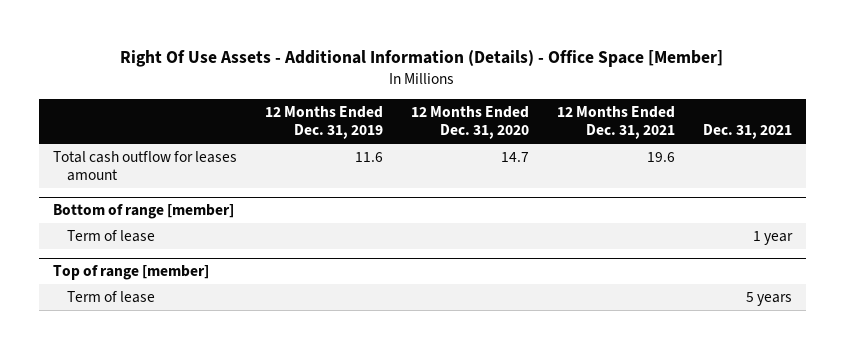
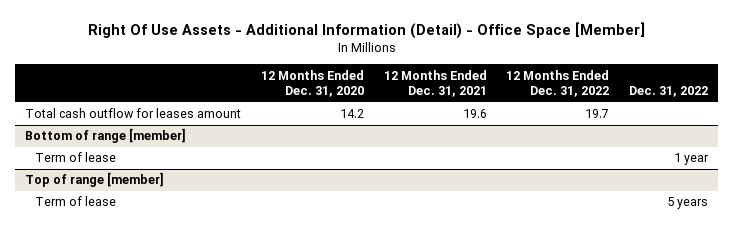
[120,49,724,67] Right Of Use Assets - Additional Information (Details) - Office Space [Member] -> [87,21,645,39] Right Of Use Assets - Additional Information (Detail) - Office Space [Member]
[265,105,384,140] 12 Months Ended Dec. 31, 2019 -> none
[702,124,792,140] Dec. 31, 2021 -> none
none -> [506,69,610,98] 12 Months Ended Dec. 31, 2022
none -> [629,86,709,98] Dec. 31, 2022
[500,151,529,162] 14.7 -> [339,109,364,119] 14.2

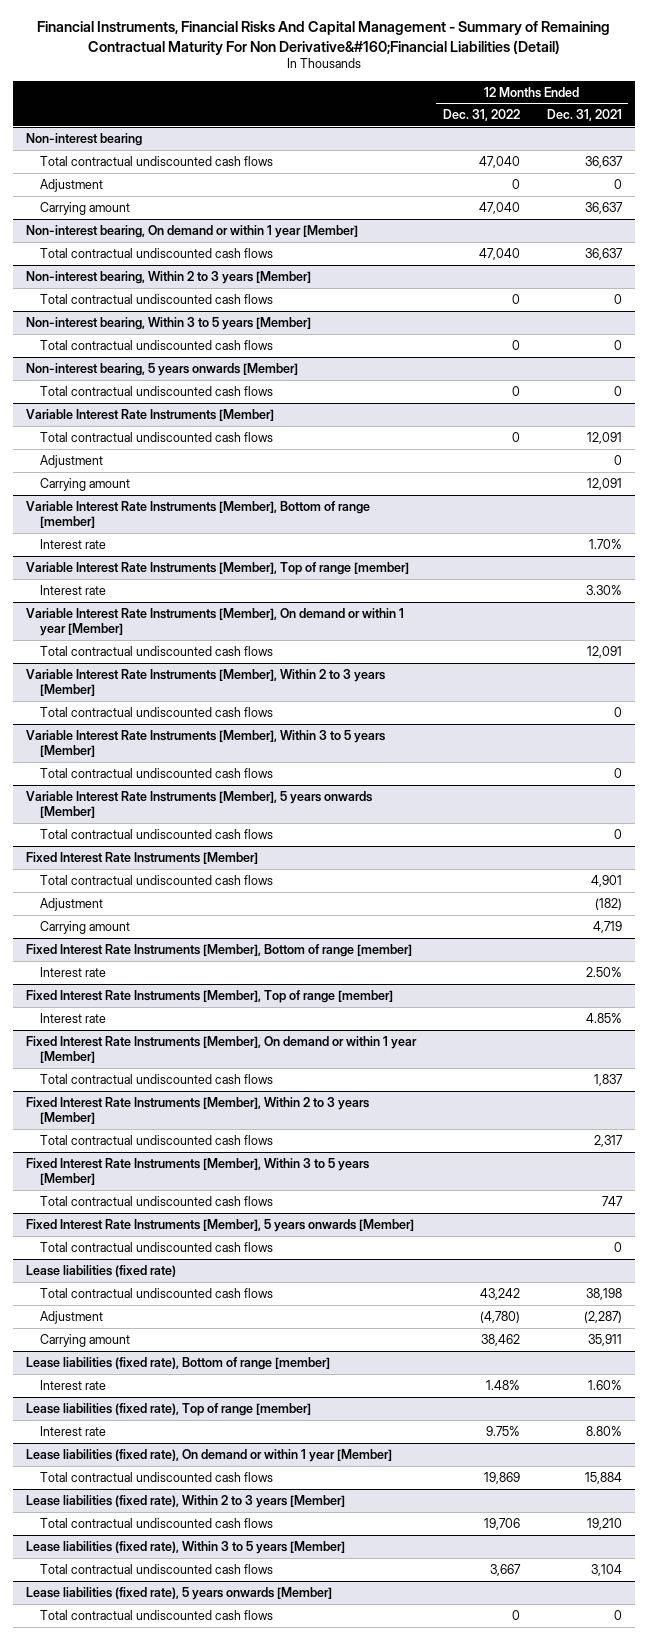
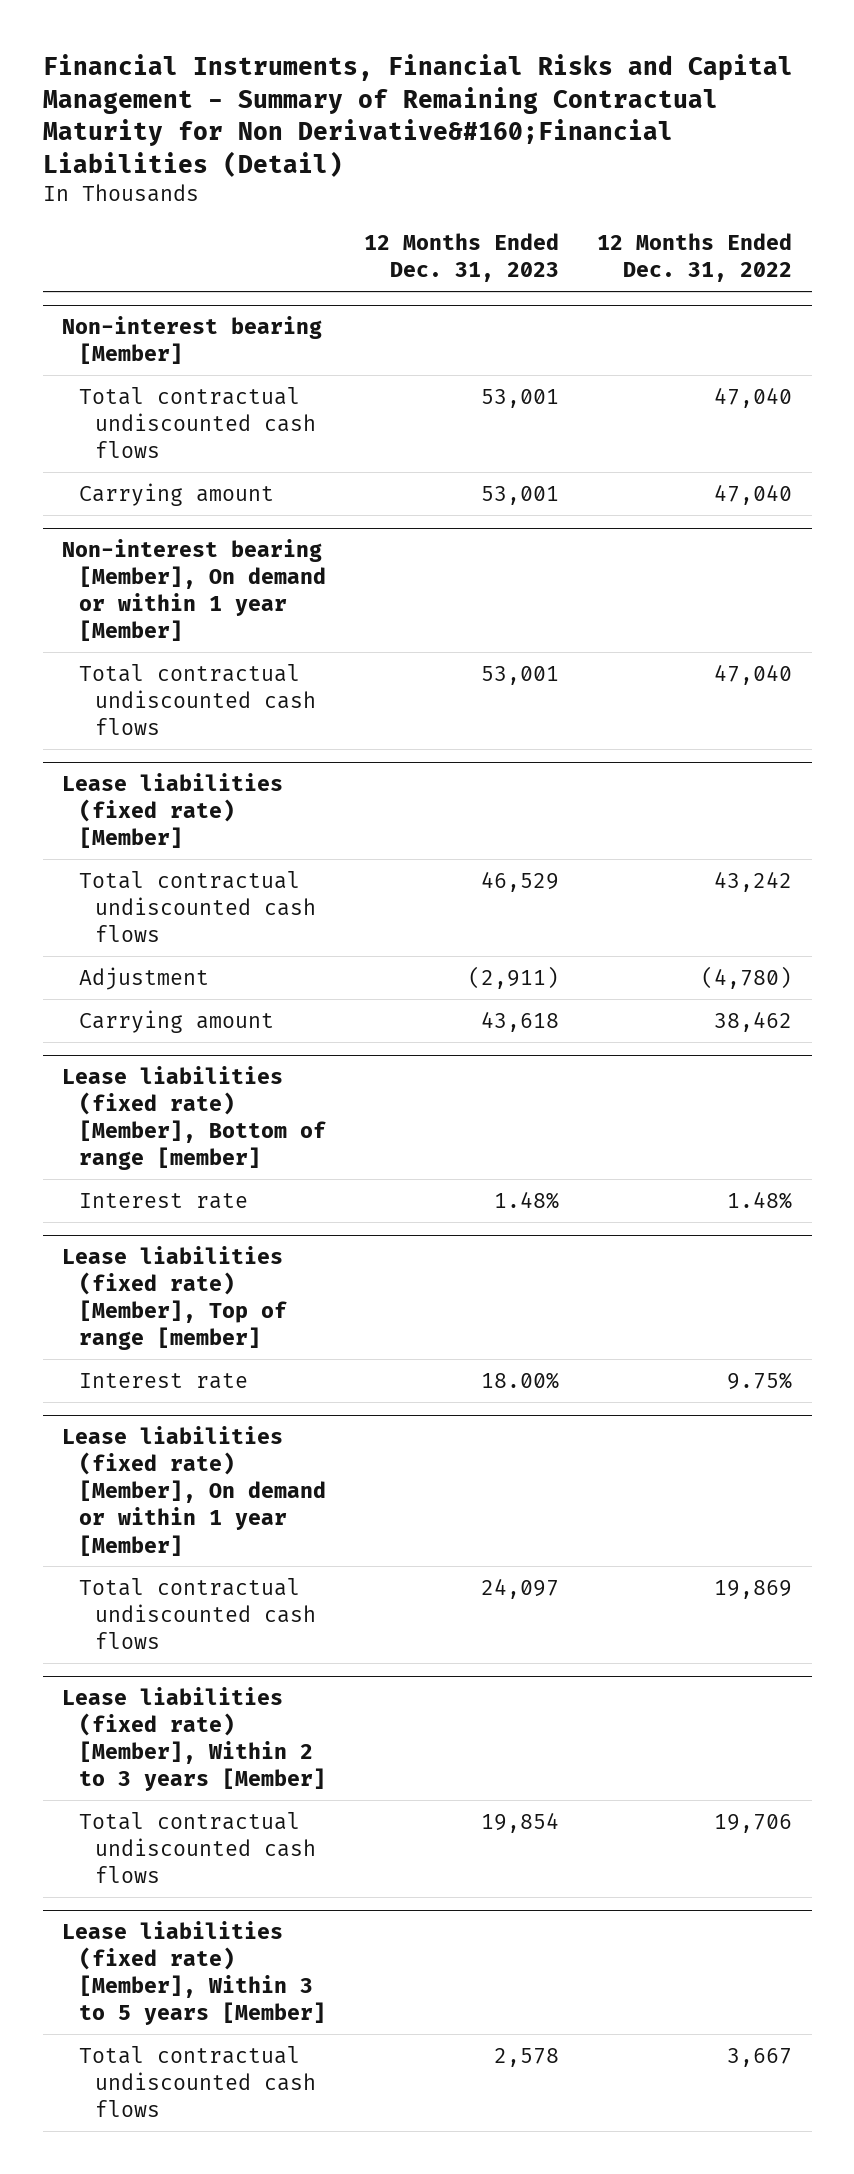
[37,21,611,55] Financial Instruments, Financial Risks And Capital Management - Summary of Remaining Contractual Maturity For Non Derivative&#160;Financial Liabilities (Detail) -> [42,54,793,177] Financial Instruments, Financial Risks and Capital Management - Summary of Remaining Contractual Maturity for Non Derivative&#160;Financial Liabilities (Detail)
[546,109,622,122] Dec. 31, 2021 -> none
none -> [363,233,559,283] 12 Months Ended Dec. 31, 2023
[26,132,143,146] Non-interest bearing -> [61,316,322,365] Non-interest bearing [Member]
[39,178,103,192] Adjustment -> none
[26,224,359,238] Non-interest bearing, On demand or within 1 year [Member] -> [61,539,326,642] Non-interest bearing [Member], On demand or within 1 year [Member]
[26,270,312,284] Non-interest bearing, Within 2 to 3 years [Member] -> none
[39,293,273,304] Total contractual undiscounted cash flows -> none
[26,316,312,330] Non-interest bearing, Within 3 to 5 years [Member] -> none
[39,339,273,350] Total contractual undiscounted cash flows -> none
[26,362,299,376] Non-interest bearing, 5 years onwards [Member] -> none
[39,385,273,396] Total contractual undiscounted cash flows -> none
[26,408,275,421] Variable Interest Rate Instruments [Member] -> none
[39,431,273,442] Total contractual undiscounted cash flows -> none
[39,454,103,468] Adjustment -> none
[39,477,130,491] Carrying amount -> none
[26,500,371,529] Variable Interest Rate Instruments [Member], Bottom of range [member] -> none
[39,538,106,549] Interest rate -> none
[26,561,410,575] Variable Interest Rate Instruments [Member], Top of range [member] -> none
[39,584,106,595] Interest rate -> none
[26,607,405,637] Variable Interest Rate Instruments [Member], On demand or within 1 year [Member] -> none
[39,645,273,656] Total contractual undiscounted cash flows -> none
[26,668,386,697] Variable Interest Rate Instruments [Member], Within 2 to 3 years [Member] -> none
[39,706,273,717] Total contractual undiscounted cash flows -> none
[26,729,386,758] Variable Interest Rate Instruments [Member], Within 3 to 5 years [Member] -> none
[39,767,273,778] Total contractual undiscounted cash flows -> none
[26,790,373,819] Variable Interest Rate Instruments [Member], 5 years onwards [Member] -> none
[39,828,273,839] Total contractual undiscounted cash flows -> none
[26,851,259,864] Fixed Interest Rate Instruments [Member] -> none
[39,874,273,885] Total contractual undiscounted cash flows -> none
[39,897,103,911] Adjustment -> none
[39,920,130,934] Carrying amount -> none
[26,943,413,957] Fixed Interest Rate Instruments [Member], Bottom of range [member] -> none
[39,966,106,977] Interest rate -> none
[26,989,394,1003] Fixed Interest Rate Instruments [Member], Top of range [member] -> none
[39,1012,106,1023] Interest rate -> none
[26,1035,418,1064] Fixed Interest Rate Instruments [Member], On demand or within 1 year [Member] -> none
[39,1073,273,1084] Total contractual undiscounted cash flows -> none
[26,1096,370,1125] Fixed Interest Rate Instruments [Member], Within 2 to 3 years [Member] -> none
[39,1134,273,1145] Total contractual undiscounted cash flows -> none
[26,1157,370,1186] Fixed Interest Rate Instruments [Member], Within 3 to 5 years [Member] -> none
[39,1195,273,1206] Total contractual undiscounted cash flows -> none
[26,1218,415,1232] Fixed Interest Rate Instruments [Member], 5 years onwards [Member] -> none
[39,1241,273,1252] Total contractual undiscounted cash flows -> none
[26,1264,177,1277] Lease liabilities (fixed rate) -> [61,773,283,849] Lease liabilities (fixed rate) [Member]
[26,1356,331,1370] Lease liabilities (fixed rate), Bottom of range [member] -> [61,1066,326,1171] Lease liabilities (fixed rate) [Member], Bottom of range [member]
[26,1402,312,1416] Lease liabilities (fixed rate), Top of range [member] -> [61,1246,287,1351] Lease liabilities (fixed rate) [Member], Top of range [member]
[26,1448,393,1462] Lease liabilities (fixed rate), On demand or within 1 year [Member] -> [61,1426,326,1556] Lease liabilities (fixed rate) [Member], On demand or within 1 year [Member]
[26,1494,346,1508] Lease liabilities (fixed rate), Within 2 to 3 years [Member] -> [61,1687,326,1792] Lease liabilities (fixed rate) [Member], Within 2 to 3 years [Member]
[26,1540,346,1554] Lease liabilities (fixed rate), Within 3 to 5 years [Member] -> [61,1921,326,2026] Lease liabilities (fixed rate) [Member], Within 3 to 5 years [Member]
[26,1586,333,1600] Lease liabilities (fixed rate), 5 years onwards [Member] -> none
[39,1609,273,1620] Total contractual undiscounted cash flows -> none

